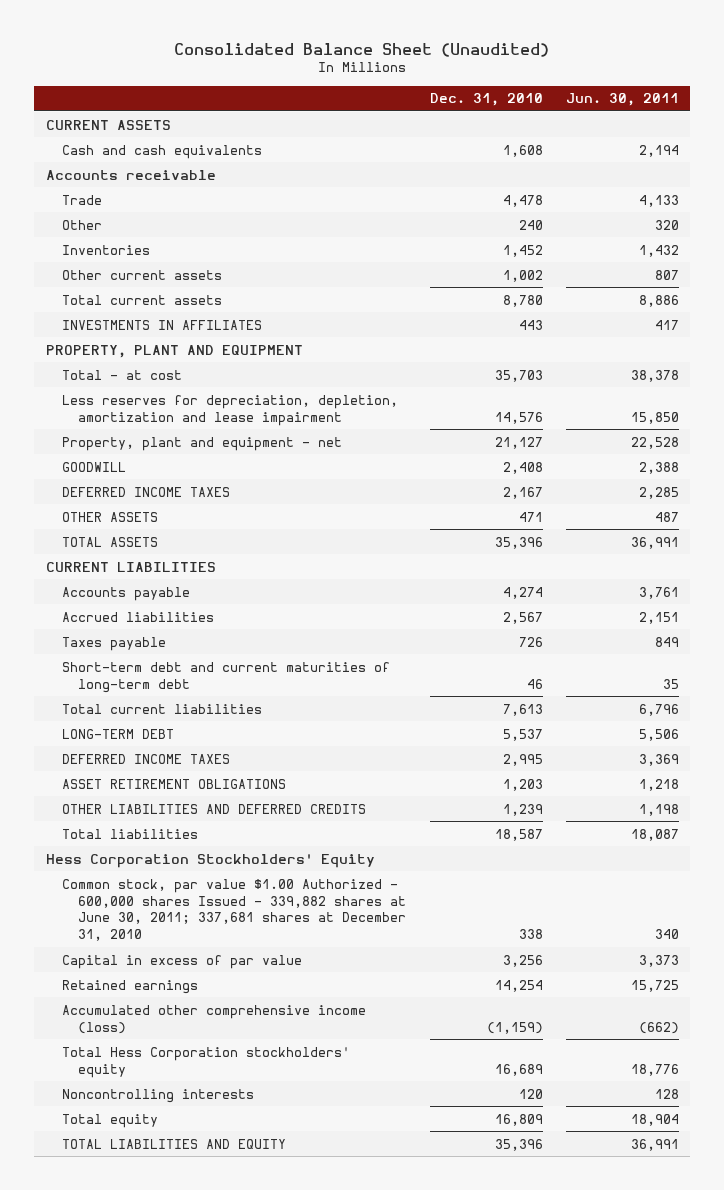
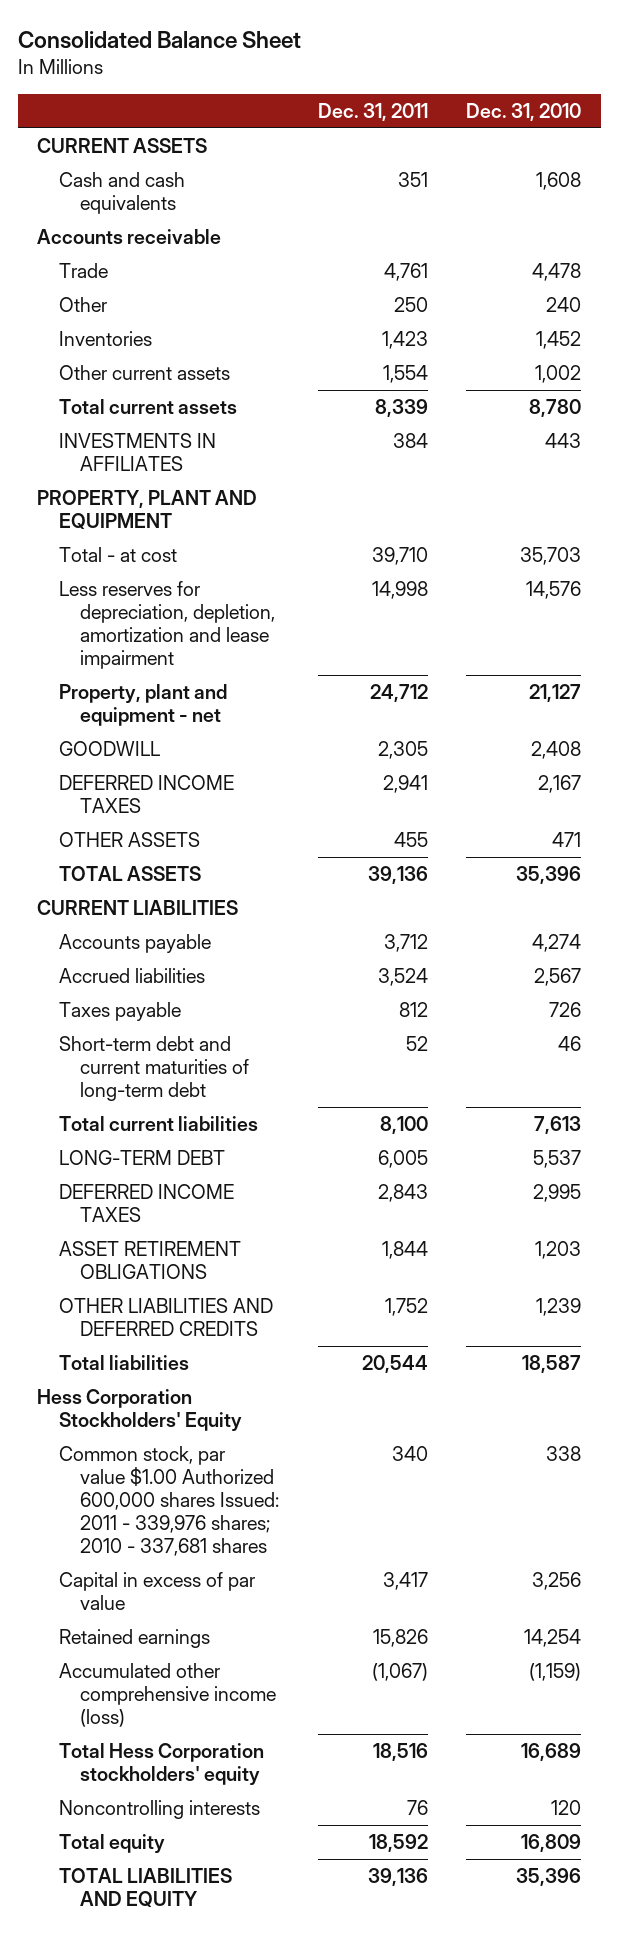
[174,42,550,57] Consolidated Balance Sheet (Unaudited) -> [17,31,301,50] Consolidated Balance Sheet
[565,93,679,107] Jun. 30, 2011 -> none
none -> [317,102,428,121] Dec. 31, 2011
[62,878,407,942] Common stock, par value $1.00 Authorized - 600,000 shares Issued - 339,882 shares at June 30, 2011; 337,681 shares at December 31, 2010 -> [58,1446,280,1557] Common stock, par value $1.00 Authorized 600,000 shares Issued: 2011 - 339,976 shares; 2010 - 337,681 shares

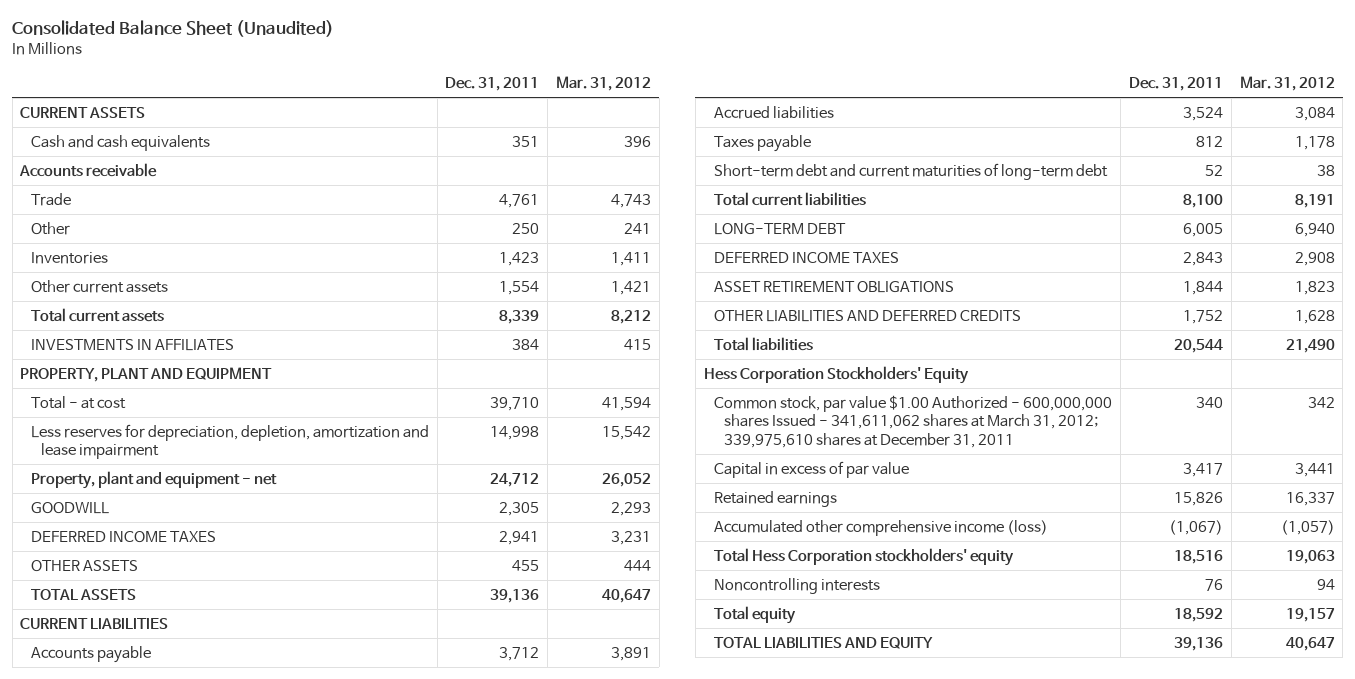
[17,31,301,50] Consolidated Balance Sheet -> [12,20,335,38] Consolidated Balance Sheet (Unaudited)
[466,102,582,121] Dec. 31, 2010 -> none
none -> [556,75,652,91] Mar. 31, 2012
[58,1446,280,1557] Common stock, par value $1.00 Authorized 600,000 shares Issued: 2011 - 339,976 shares; 2010 - 337,681 shares -> [714,394,1113,448] Common stock, par value $1.00 Authorized - 600,000,000 shares Issued - 341,611,062 shares at March 31, 2012; 339,975,610 shares at December 31, 2011

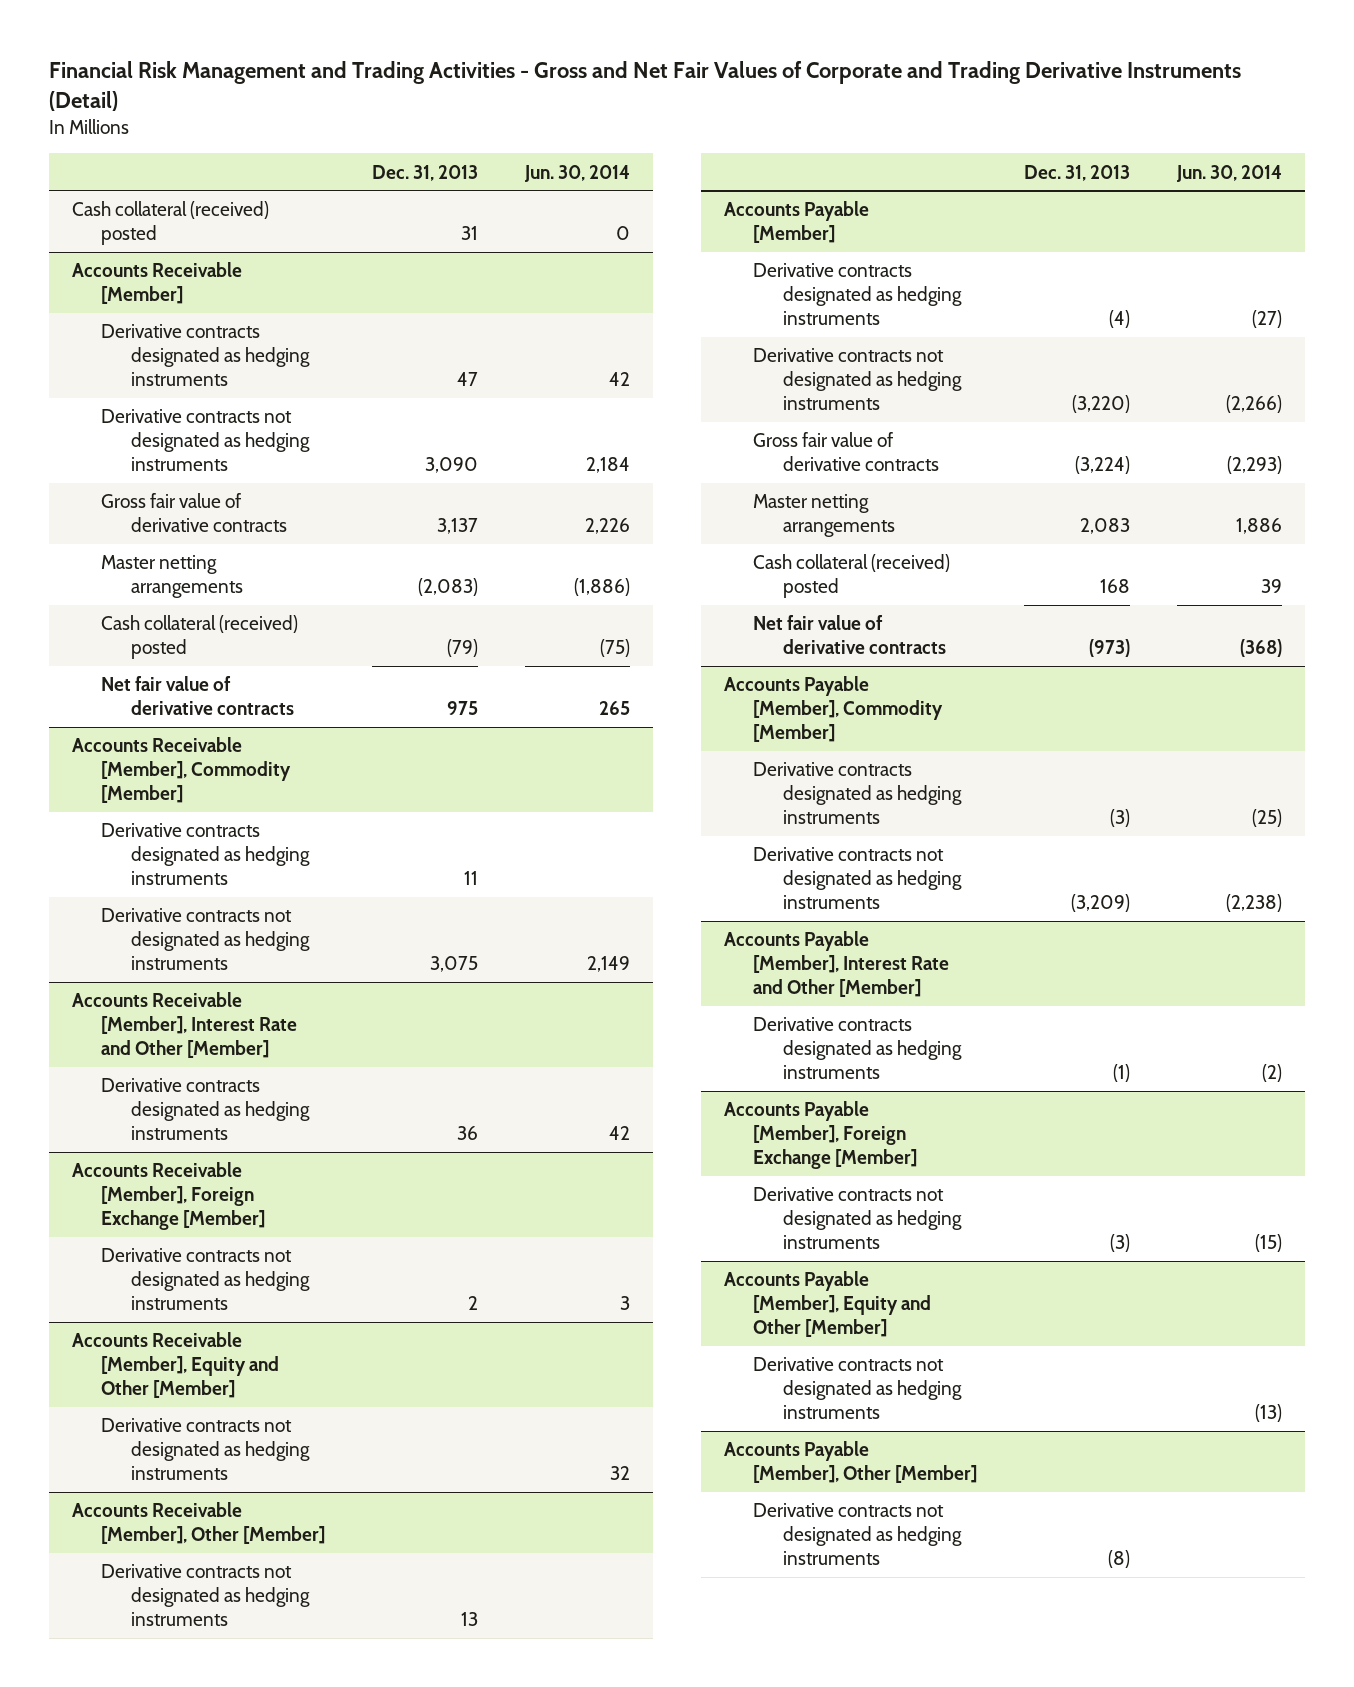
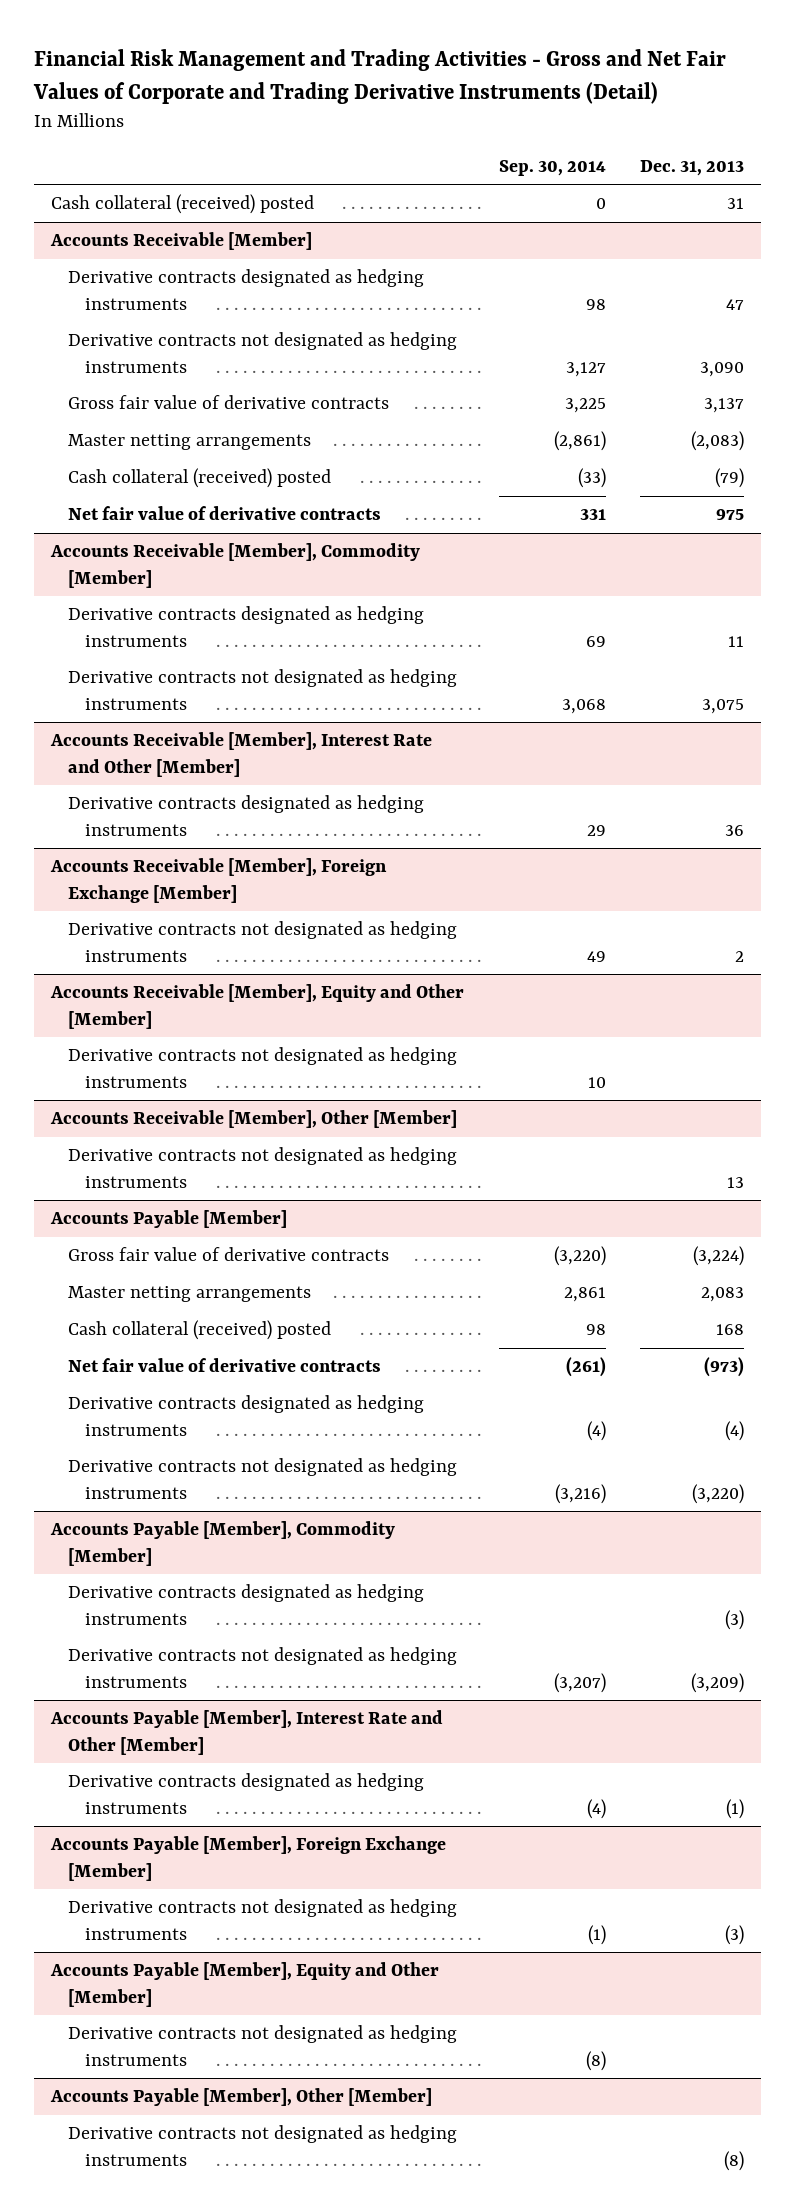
[523,164,630,182] Jun. 30, 2014 -> none
none -> [498,159,606,176] Sep. 30, 2014
[753,263,962,325] Derivative contracts designated as hedging instruments -> [68,1395,425,1436] Derivative contracts designated as hedging instruments
[753,348,962,410] Derivative contracts not designated as hedging instruments -> [68,1458,458,1499] Derivative contracts not designated as hedging instruments

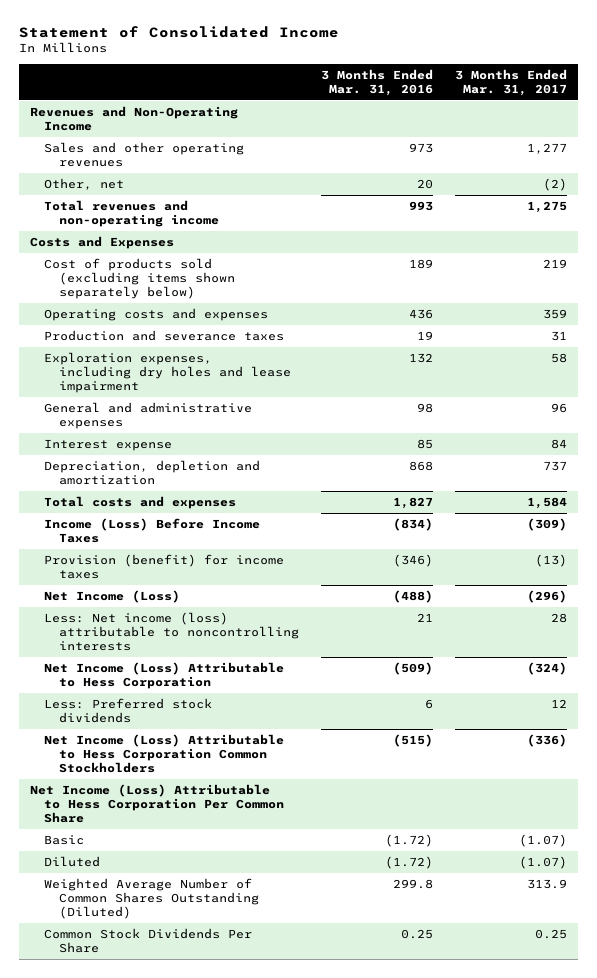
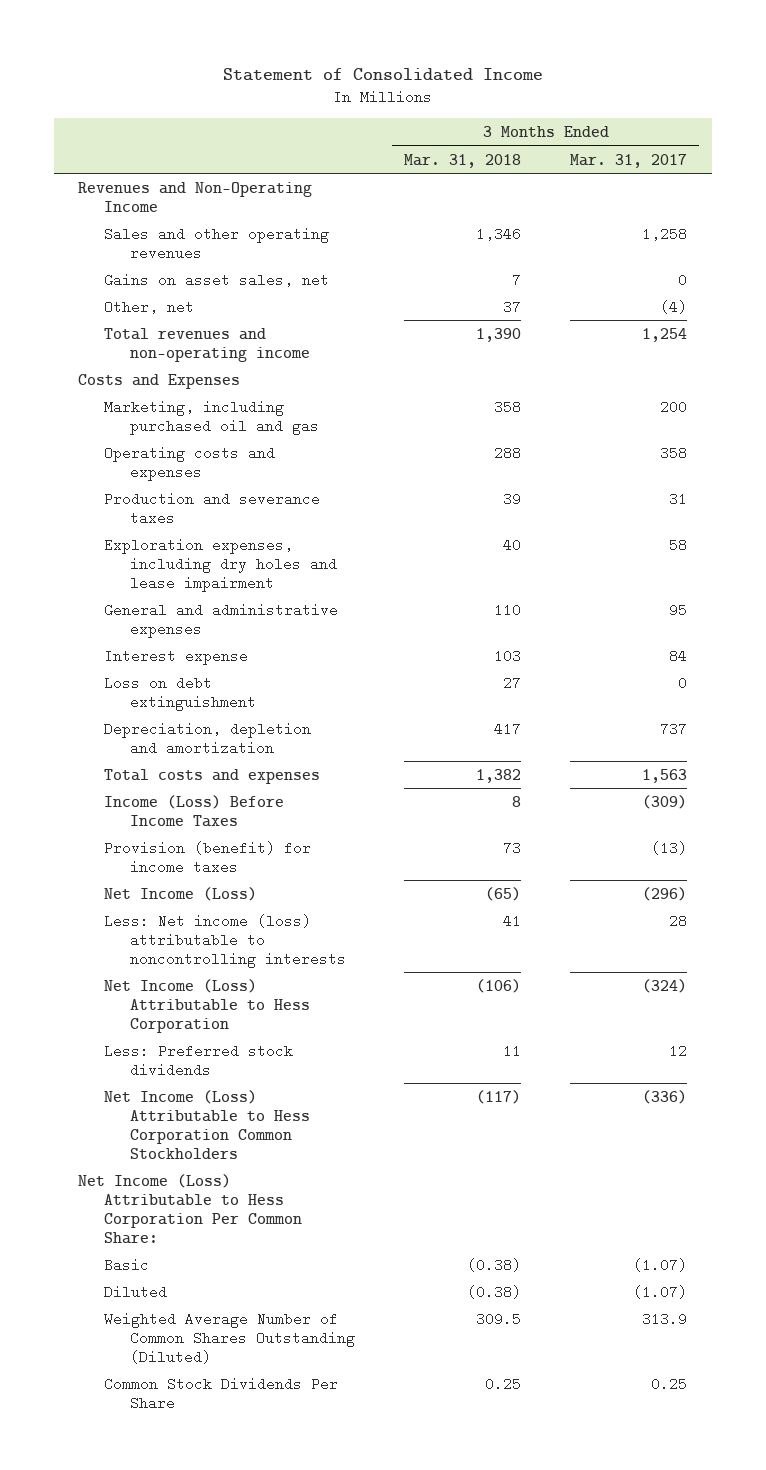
[320,69,433,96] 3 Months Ended Mar. 31, 2016 -> none
none -> [404,153,522,168] Mar. 31, 2018
[527,143,568,155] 1,277 -> [642,226,688,241] 1,258
none -> [104,272,330,287] Gains on asset sales, net
[543,178,568,192] (2) -> [660,299,688,314] (4)
[527,201,568,214] 1,275 -> [642,327,688,342] 1,254
[44,258,235,299] Cost of products sold (excluding items shown separately below) -> none
none -> [104,399,320,435] Marketing, including purchased oil and gas
[543,309,568,320] 359 -> [660,445,688,460] 358
[551,403,568,414] 96 -> [669,602,688,617] 95
none -> [104,675,257,711] Loss on debt extinguishment
[527,497,568,510] 1,584 -> [642,768,688,783] 1,563
[29,784,285,823] Net Income (Loss) Attributable to Hess Corporation Per Common Share -> [78,1173,303,1244] Net Income (Loss) Attributable to Hess Corporation Per Common Share:

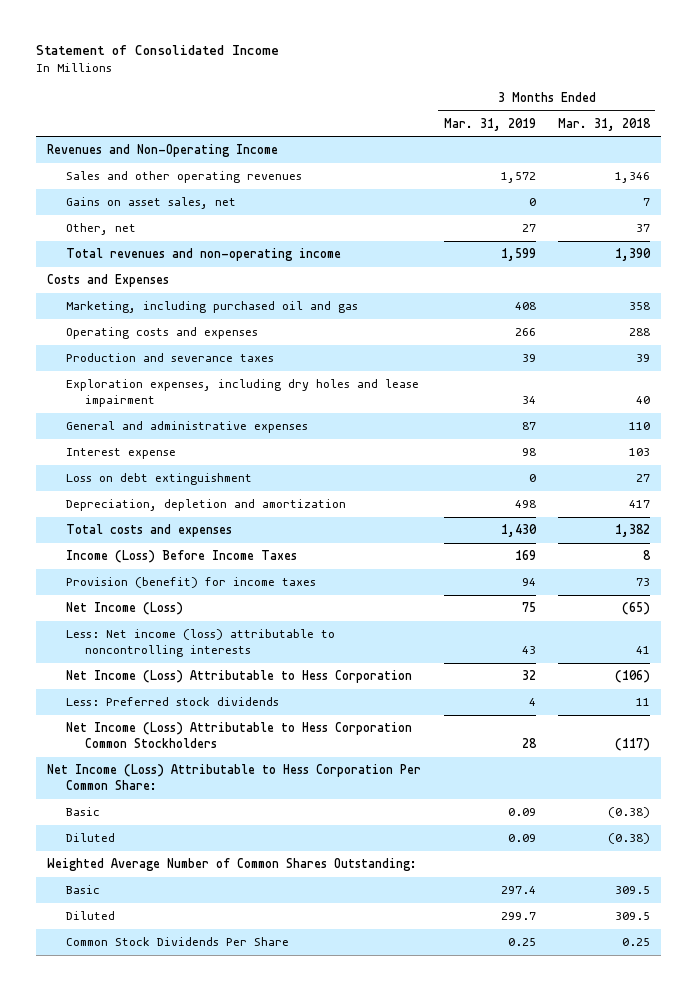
[570,153,688,168] Mar. 31, 2017 -> none
none -> [443,117,536,131] Mar. 31, 2019
none -> [47,858,418,872] Weighted Average Number of Common Shares Outstanding:
none -> [66,885,101,895] Basic
[104,1311,356,1364] Weighted Average Number of Common Shares Outstanding (Diluted) -> [66,911,116,921] Diluted

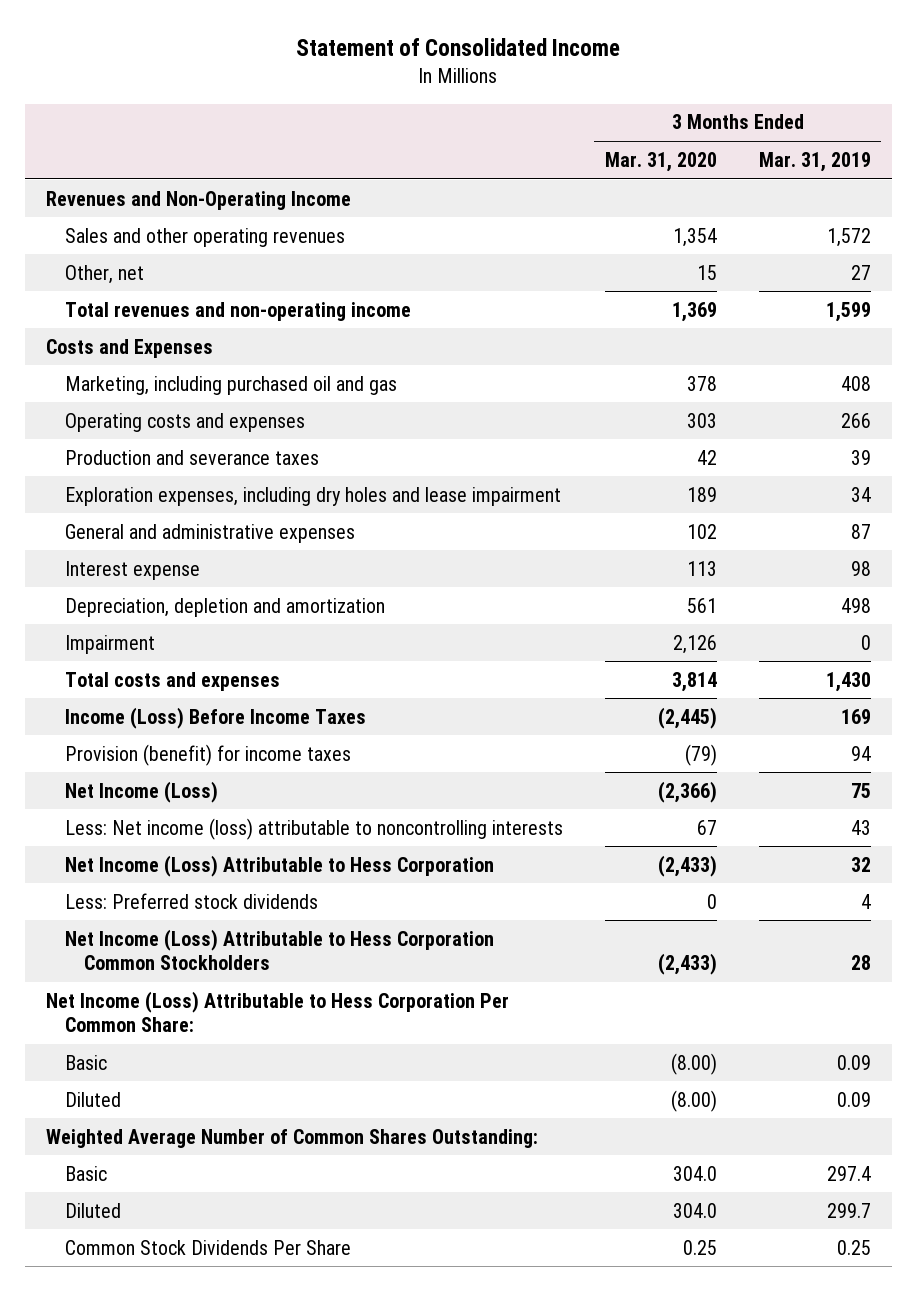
[557,117,651,131] Mar. 31, 2018 -> none
none -> [604,151,717,172] Mar. 31, 2020
[66,197,237,210] Gains on asset sales, net -> none
[66,473,253,486] Loss on debt extinguishment -> none
none -> [64,634,155,654] Impairment

